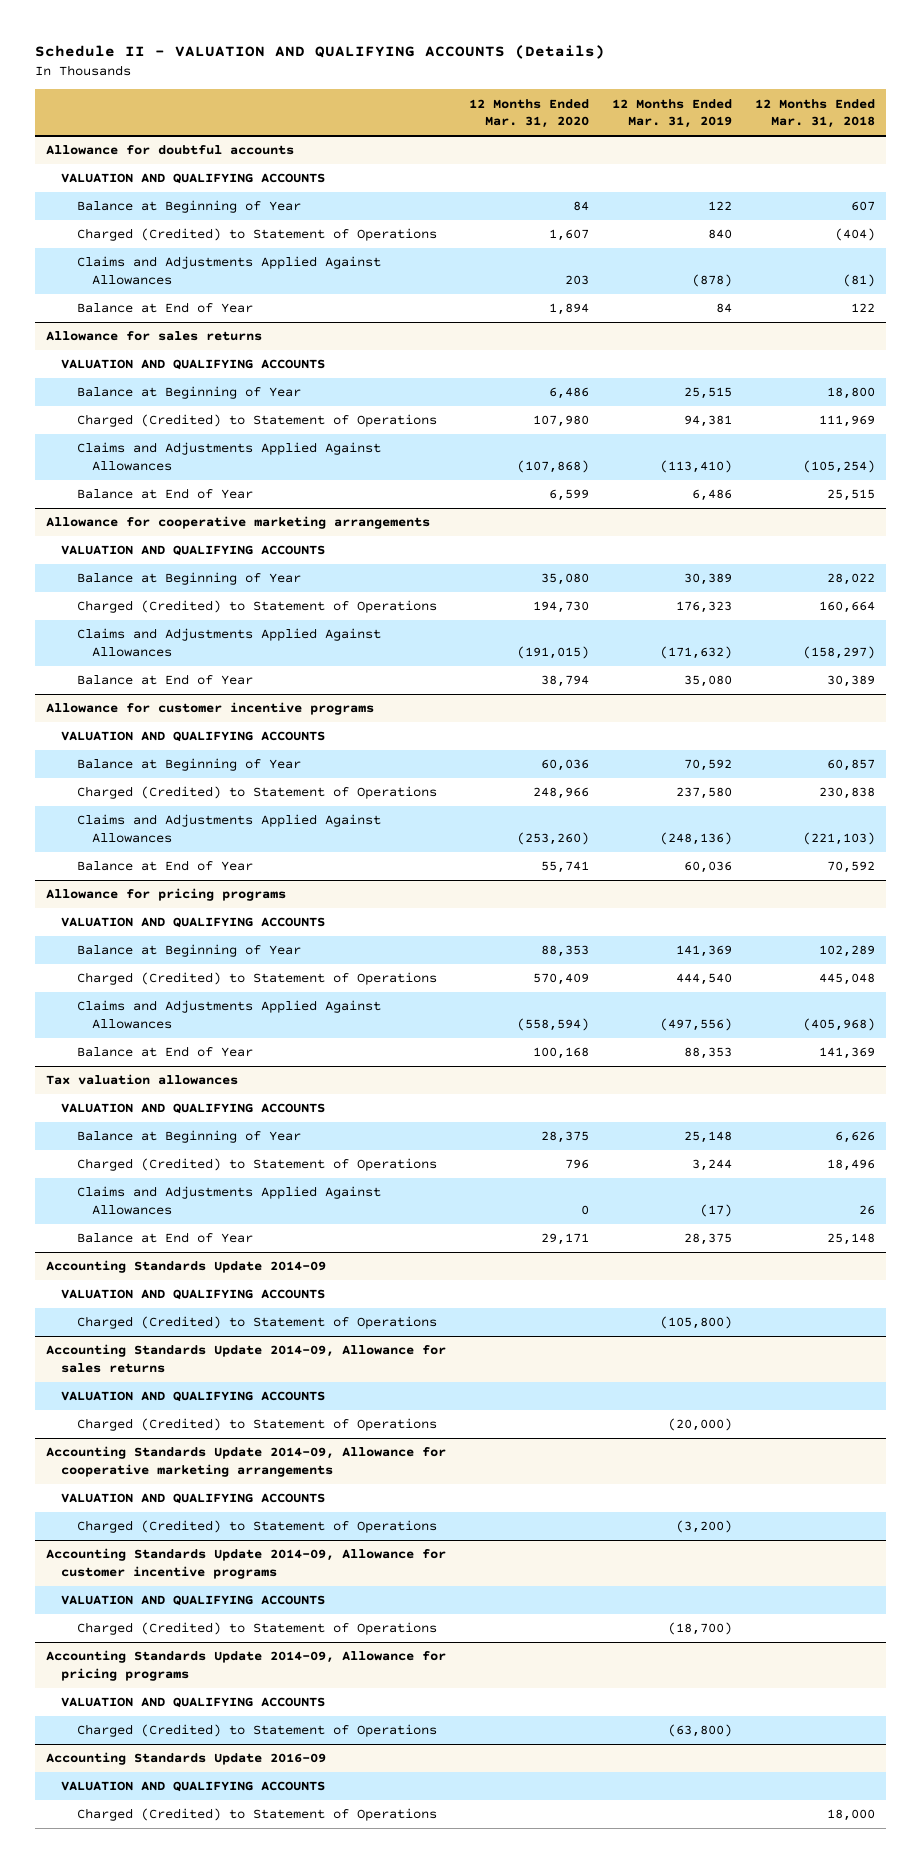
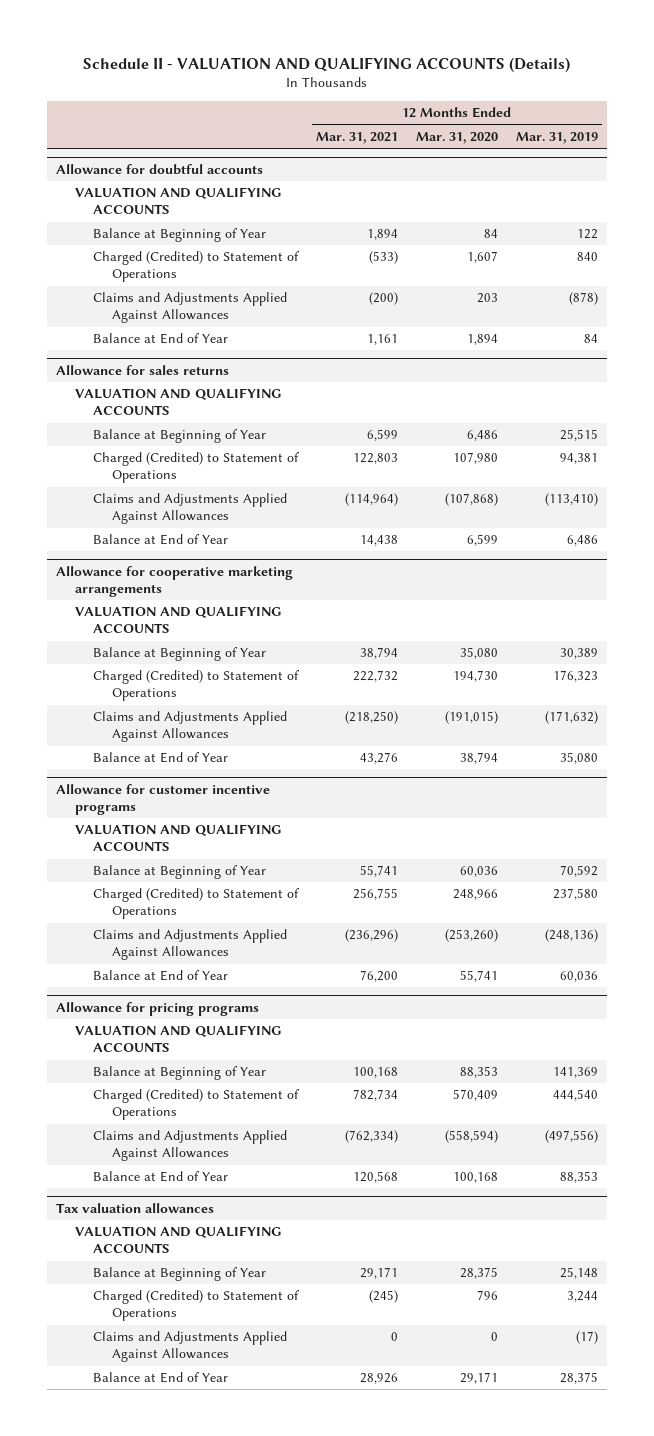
[754,98,875,129] 12 Months Ended Mar. 31, 2018 -> none
none -> [316,131,399,144] Mar. 31, 2021
[45,1260,326,1274] Accounting Standards Update 2014-09 -> none
[61,1289,326,1301] VALUATION AND QUALIFYING ACCOUNTS -> none
[76,1316,437,1330] Charged (Credited) to Statement of Operations -> none
[45,1344,446,1374] Accounting Standards Update 2014-09, Allowance for sales returns -> none
[61,1391,326,1403] VALUATION AND QUALIFYING ACCOUNTS -> none
[76,1418,437,1432] Charged (Credited) to Statement of Operations -> none
[45,1446,446,1478] Accounting Standards Update 2014-09, Allowance for cooperative marketing arrangements -> none
[61,1493,326,1505] VALUATION AND QUALIFYING ACCOUNTS -> none
[76,1520,437,1534] Charged (Credited) to Statement of Operations -> none
[45,1548,446,1580] Accounting Standards Update 2014-09, Allowance for customer incentive programs -> none
[61,1595,326,1607] VALUATION AND QUALIFYING ACCOUNTS -> none
[76,1622,437,1636] Charged (Credited) to Statement of Operations -> none
[45,1650,446,1682] Accounting Standards Update 2014-09, Allowance for pricing programs -> none
[61,1697,326,1709] VALUATION AND QUALIFYING ACCOUNTS -> none
[76,1724,437,1738] Charged (Credited) to Statement of Operations -> none
[45,1752,326,1766] Accounting Standards Update 2016-09 -> none
[61,1781,326,1793] VALUATION AND QUALIFYING ACCOUNTS -> none
[76,1808,437,1822] Charged (Credited) to Statement of Operations -> none

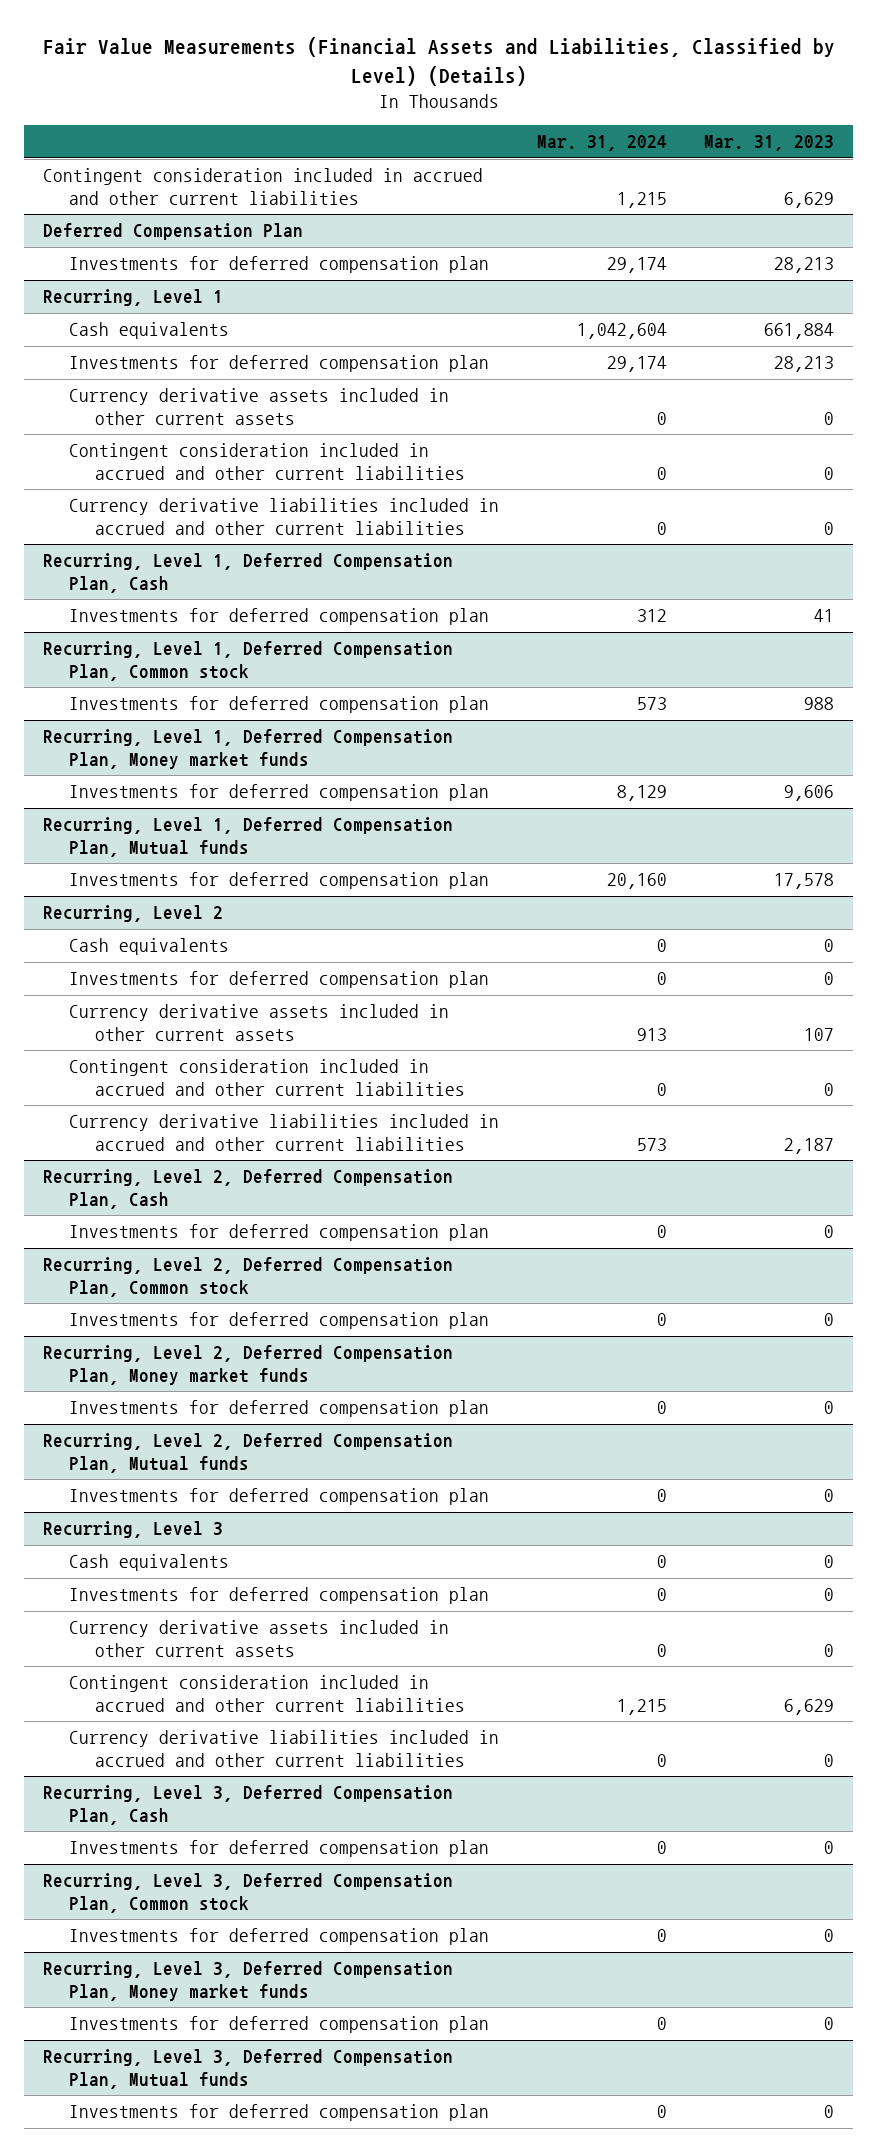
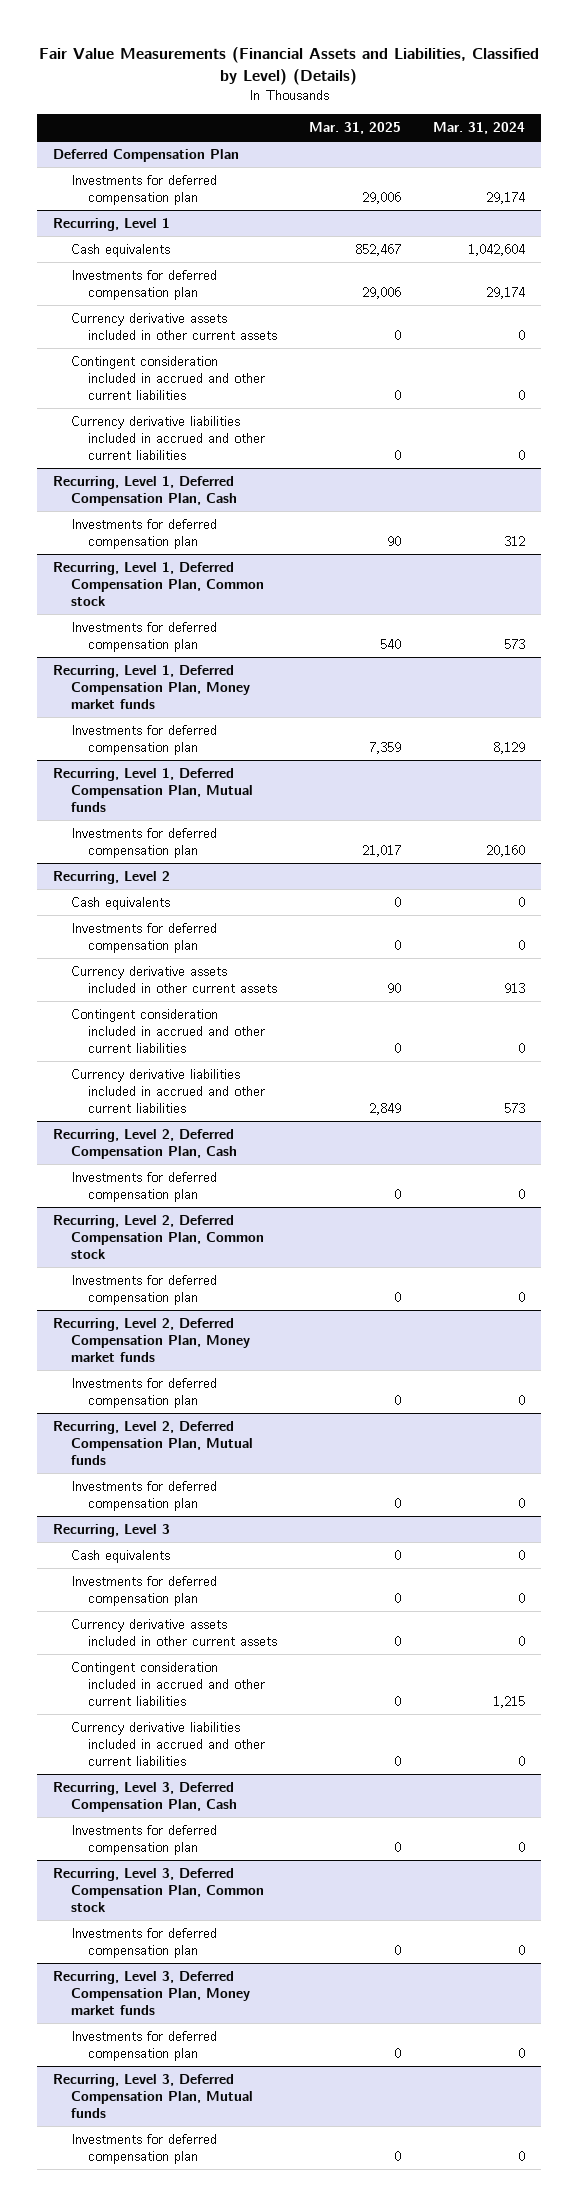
[704,135,835,152] Mar. 31, 2023 -> none
none -> [309,122,402,135] Mar. 31, 2025
[43,168,484,205] Contingent consideration included in accrued and other current liabilities -> none

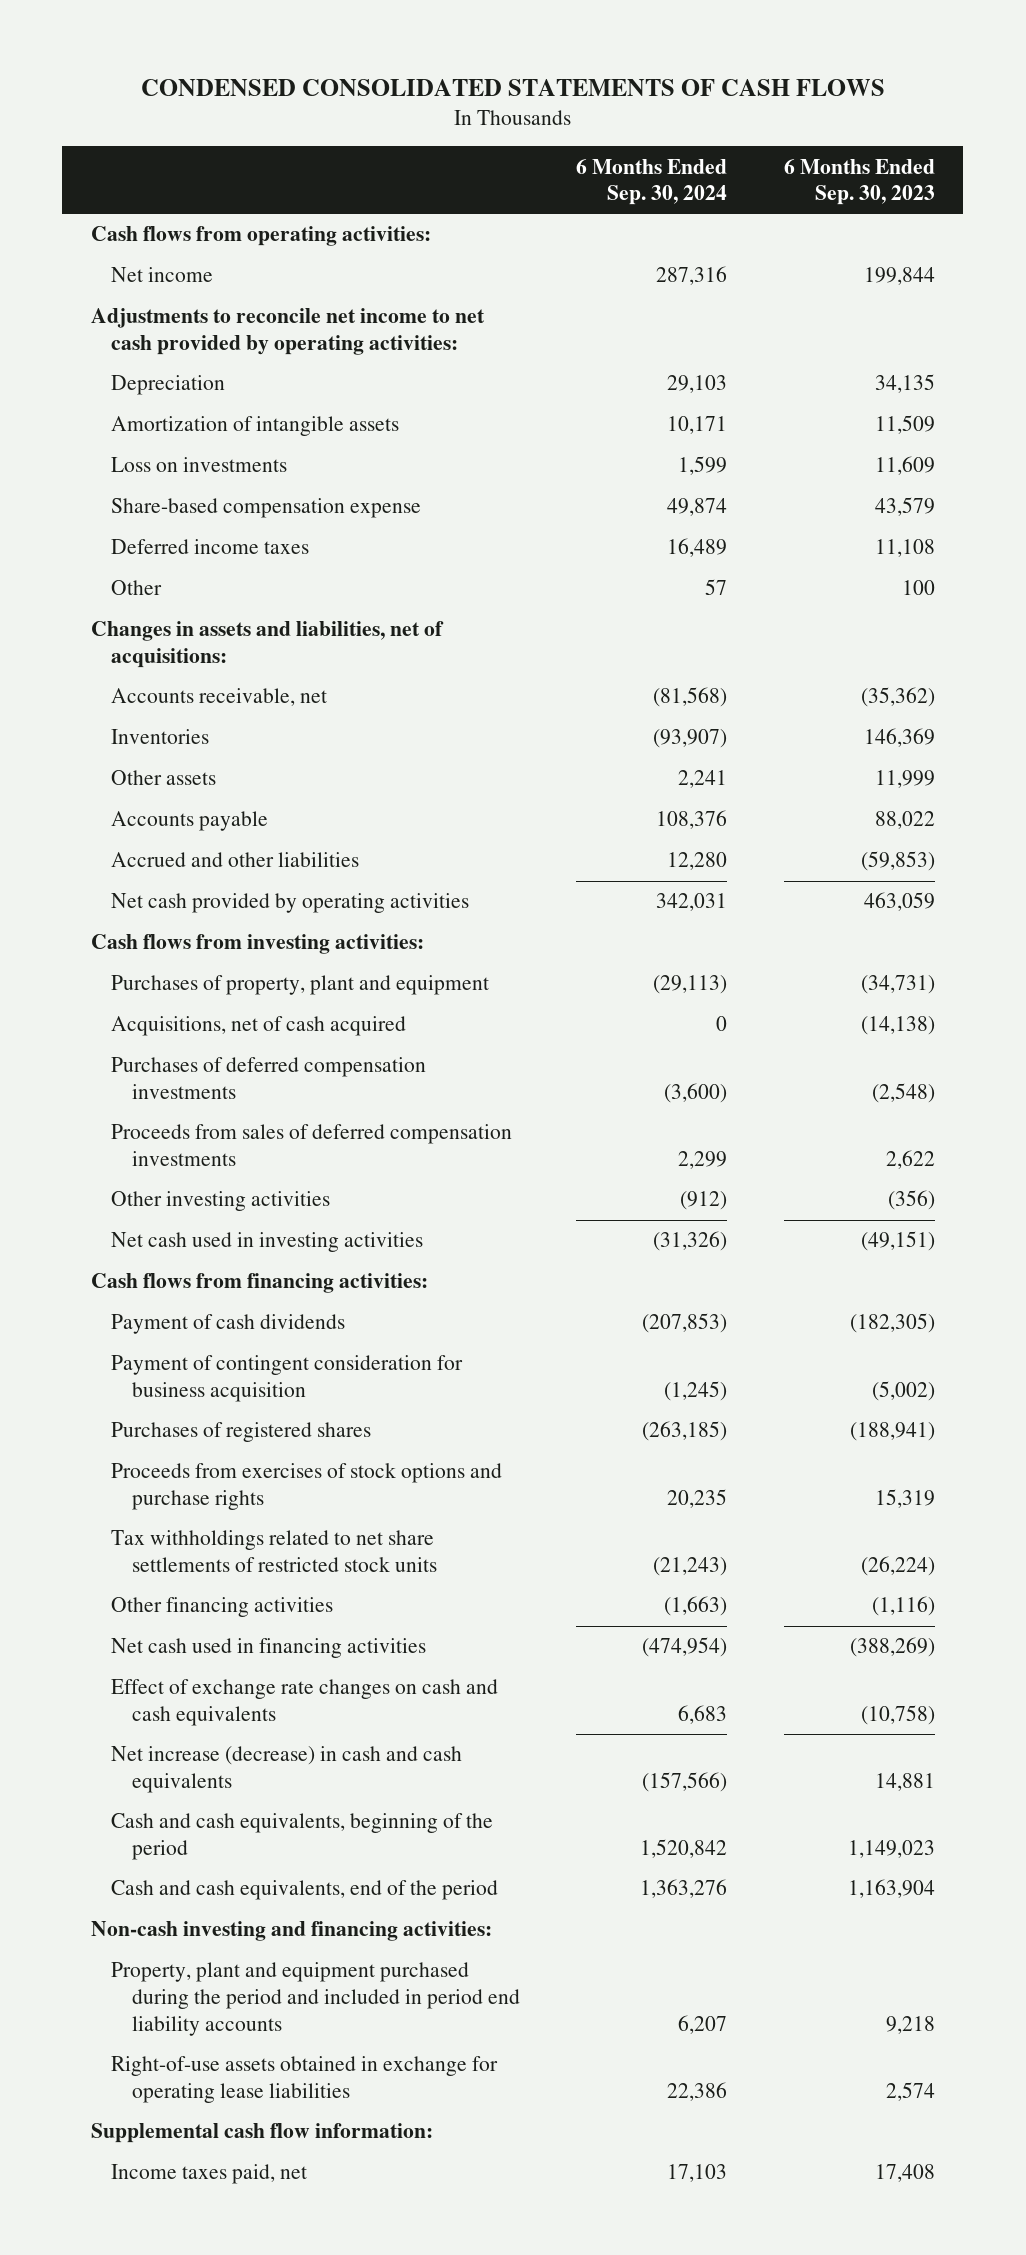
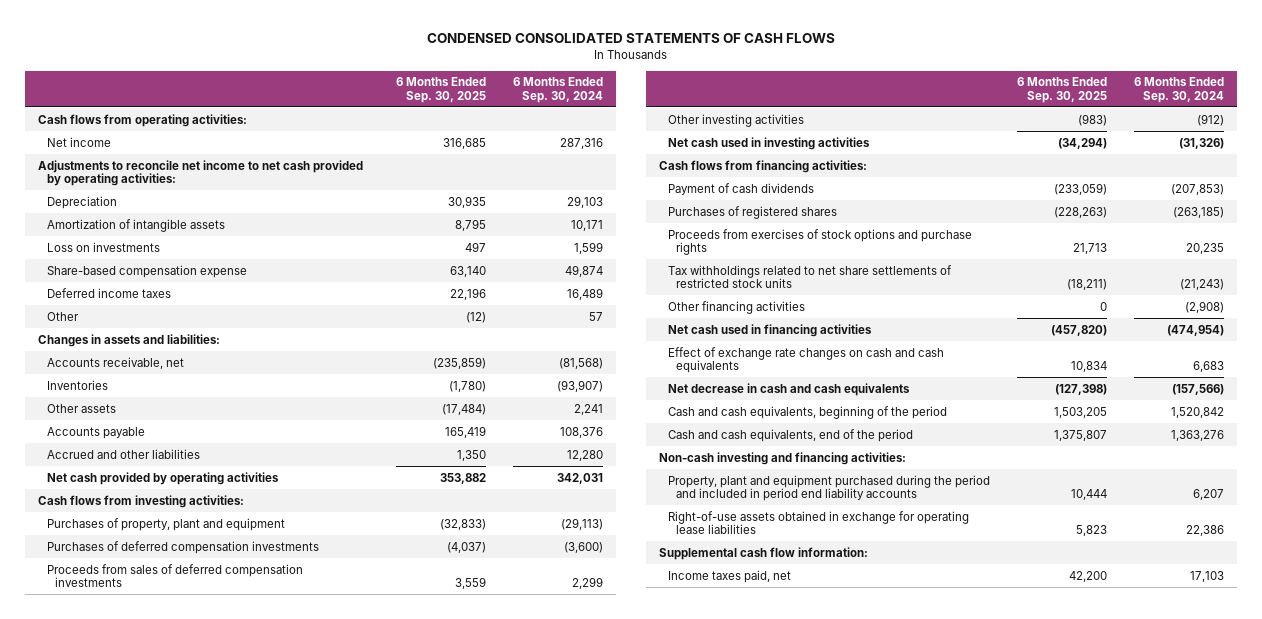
[783,158,935,206] 6 Months Ended Sep. 30, 2023 -> none
none -> [395,77,486,103] 6 Months Ended Sep. 30, 2025
[90,621,444,669] Changes in assets and liabilities, net of acquisitions: -> [38,333,221,347] Changes in assets and liabilities:
[111,1016,407,1037] Acquisitions, net of cash acquired -> none
[111,1355,464,1403] Payment of contingent consideration for business acquisition -> none
[664,1596,728,1617] (1,663) -> [1184,300,1224,313] (2,908)
[111,1746,463,1794] Net increase (decrease) in cash and cash equivalents -> [667,382,910,396] Net decrease in cash and cash equivalents

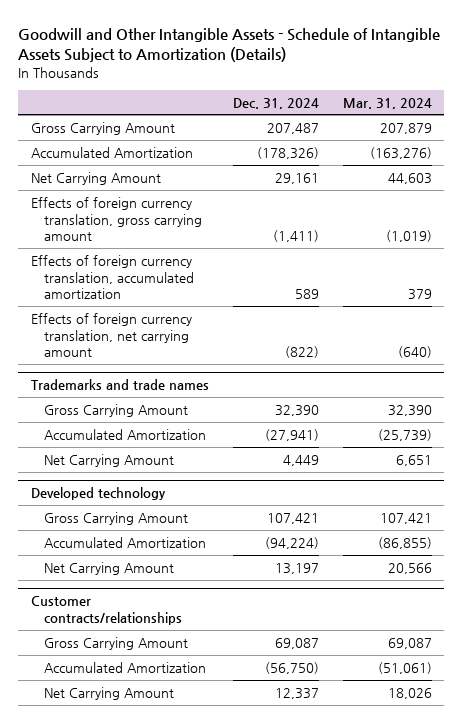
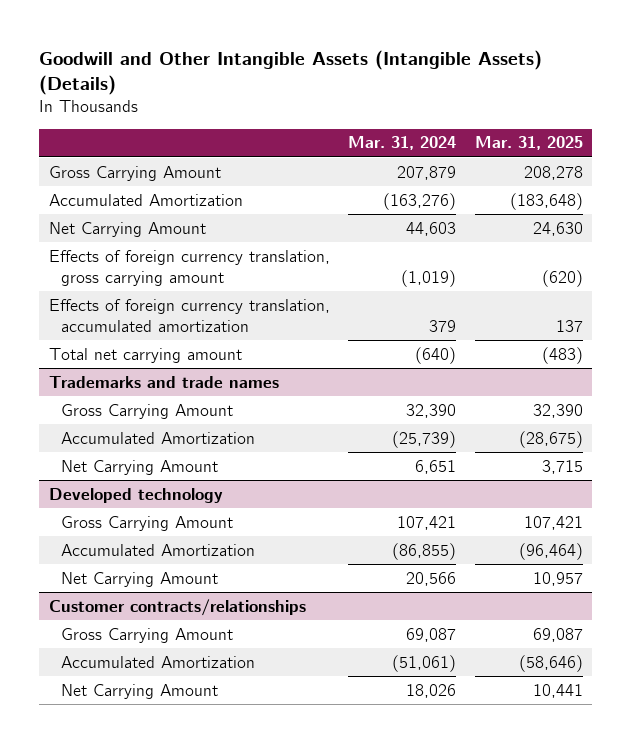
[18,27,441,63] Goodwill and Other Intangible Assets - Schedule of Intangible Assets Subject to Amortization (Details) -> [39,49,543,96] Goodwill and Other Intangible Assets (Intangible Assets) (Details)
[232,97,319,109] Dec. 31, 2024 -> none
none -> [474,136,583,151] Mar. 31, 2025
[30,312,192,358] Effects of foreign currency translation, net carrying amount -> [48,347,242,363] Total net carrying amount

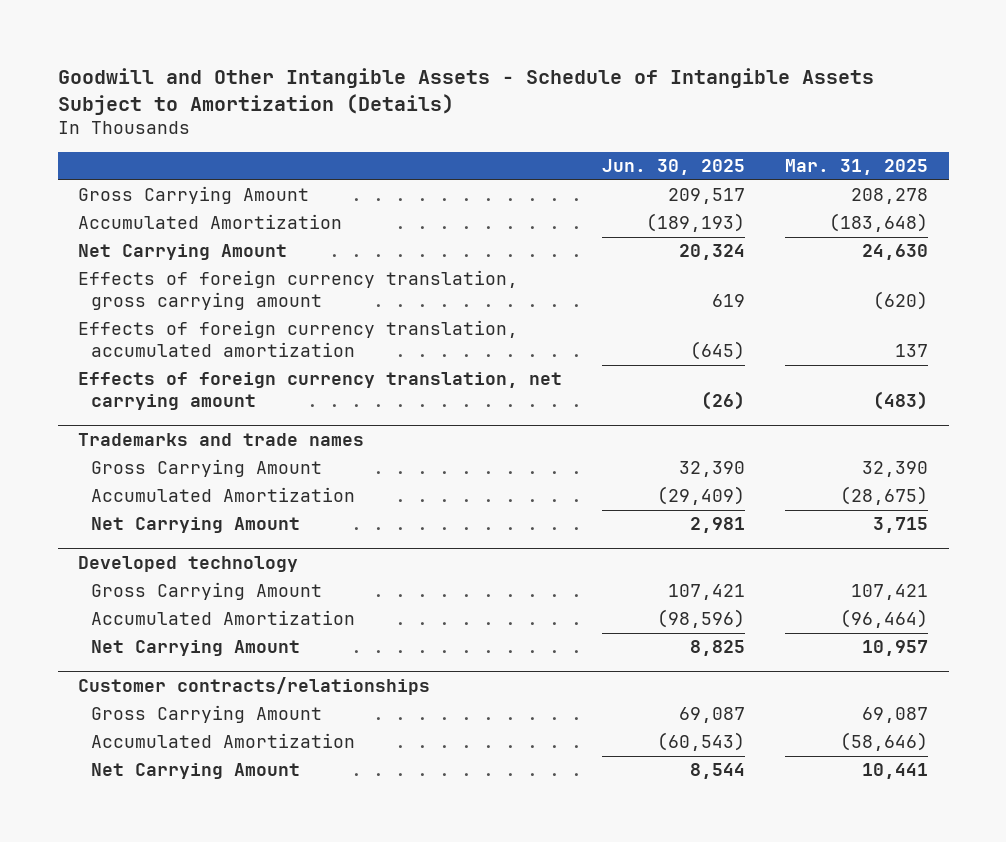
[39,49,543,96] Goodwill and Other Intangible Assets (Intangible Assets) (Details) -> [57,68,874,116] Goodwill and Other Intangible Assets - Schedule of Intangible Assets Subject to Amortization (Details)
[348,136,457,151] Mar. 31, 2024 -> none
none -> [602,159,746,176] Jun. 30, 2025
[48,347,242,363] Total net carrying amount -> [77,372,562,410] Effects of foreign currency translation, net carrying amount

